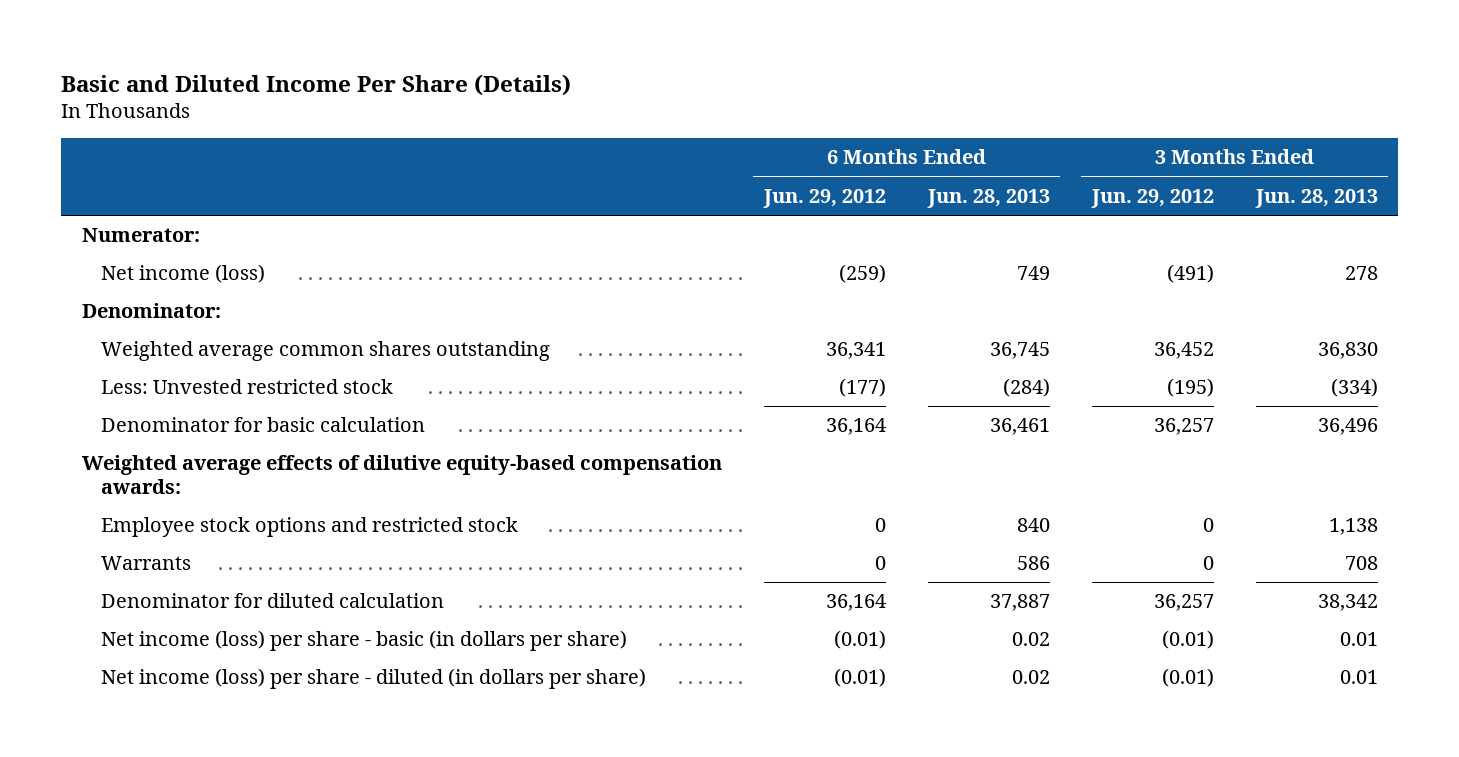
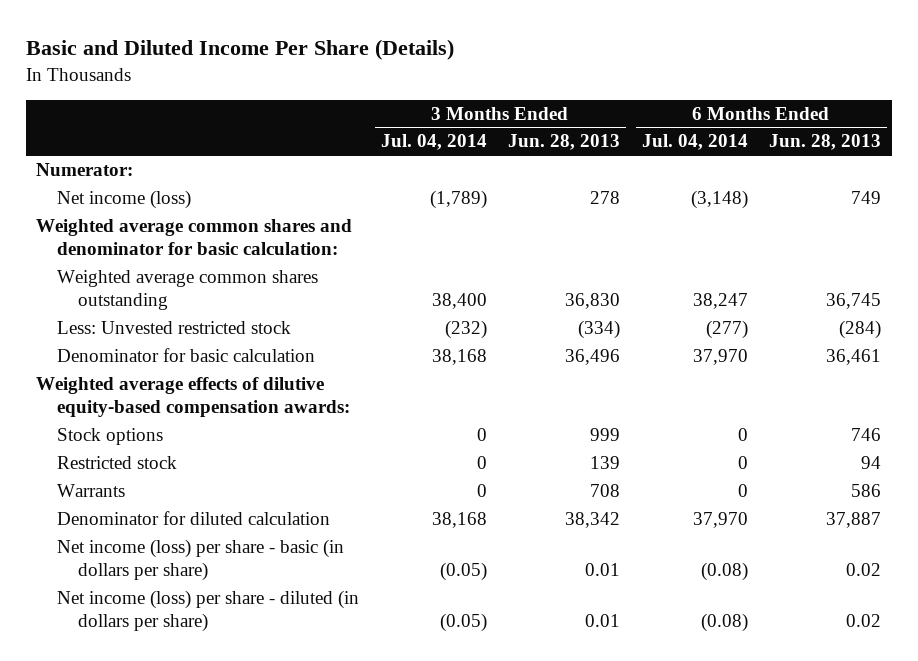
[762,188,886,208] Jun. 29, 2012 -> none
[1090,188,1214,208] Jun. 29, 2012 -> none
none -> [380,134,487,151] Jul. 04, 2014
none -> [641,134,748,151] Jul. 04, 2014
[81,303,221,319] Denominator: -> [36,219,353,255] Weighted average common shares and denominator for basic calculation:
[101,517,519,538] Employee stock options and restricted stock -> [57,428,164,446] Stock options
[1016,518,1050,533] 840 -> [851,428,882,442] 746
[1328,518,1378,536] 1,138 -> [590,428,621,442] 999
none -> [57,456,178,470] Restricted stock

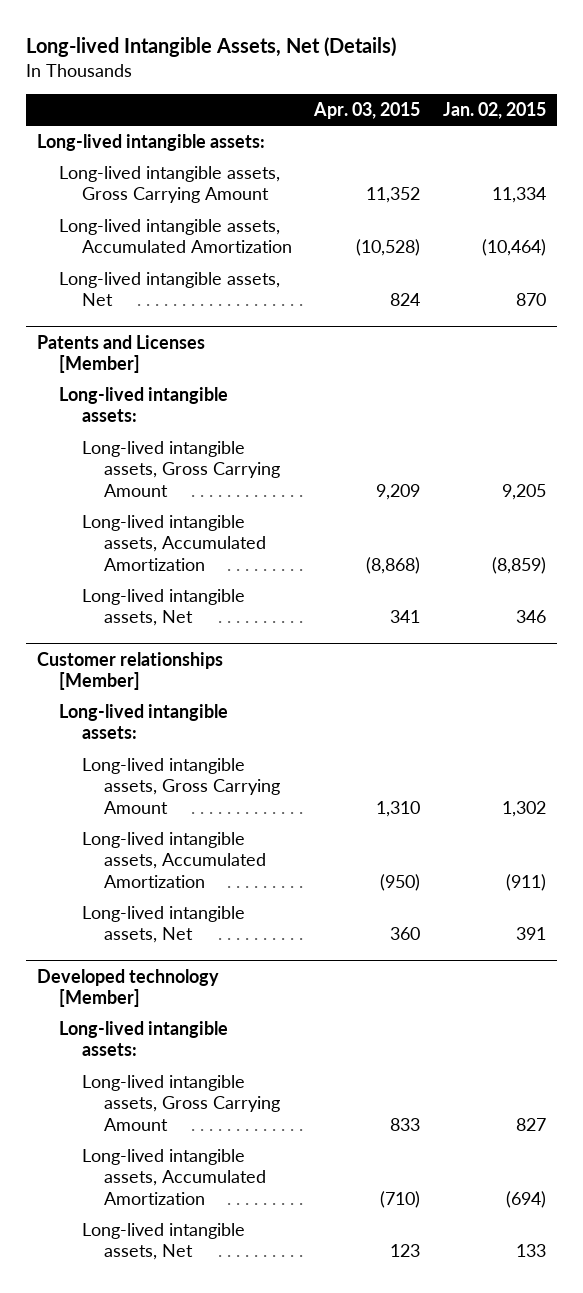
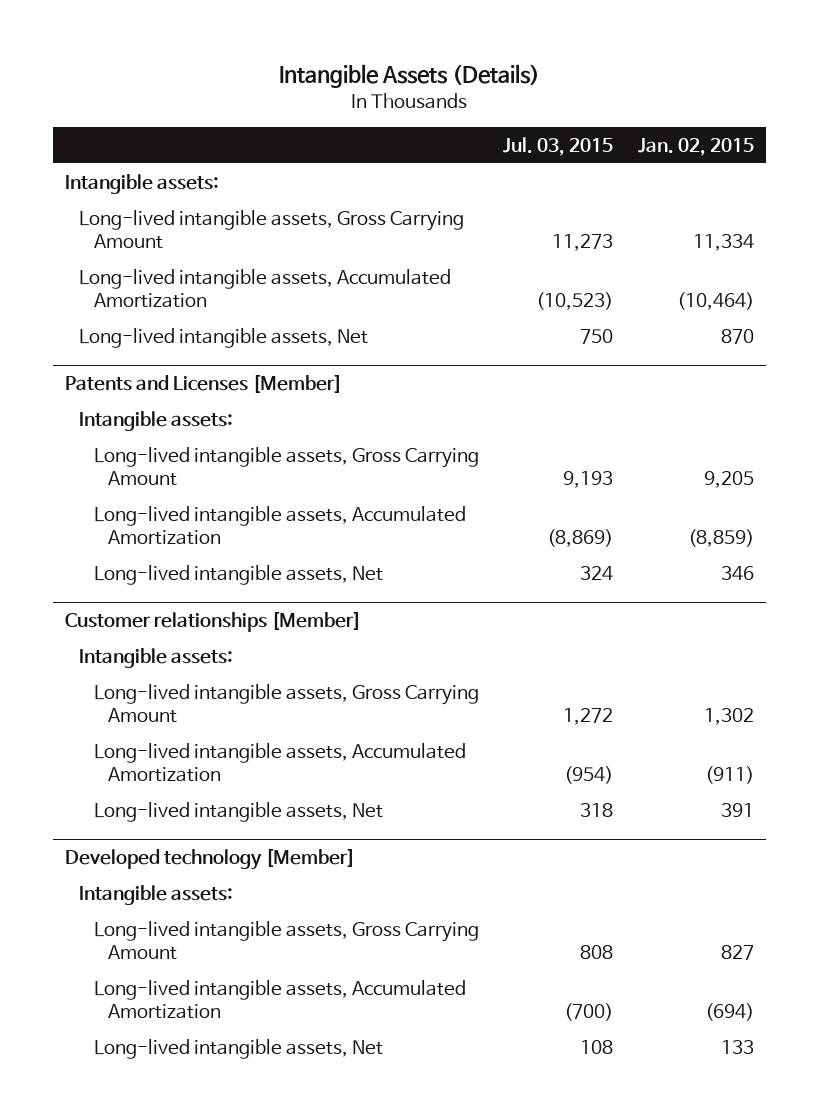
[25,36,396,57] Long-lived Intangible Assets, Net (Details) -> [279,64,541,89] Intangible Assets (Details)
[313,102,421,120] Apr. 03, 2015 -> none
none -> [503,136,614,156] Jul. 03, 2015
[36,133,265,151] Long-lived intangible assets: -> [64,173,219,194] Intangible assets:
[59,386,229,423] Long-lived intangible assets: -> [79,410,234,431] Intangible assets:
[59,703,229,740] Long-lived intangible assets: -> [79,647,234,668] Intangible assets:
[59,1020,229,1057] Long-lived intangible assets: -> [79,884,234,905] Intangible assets:

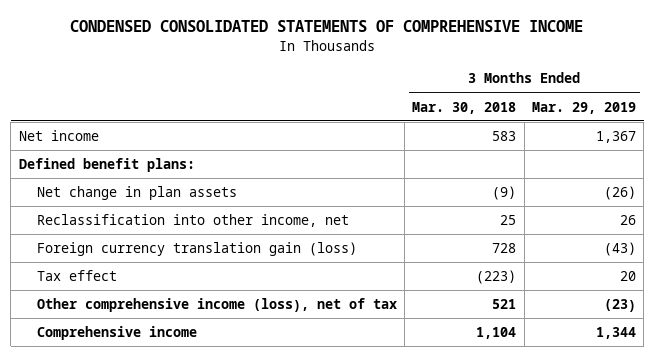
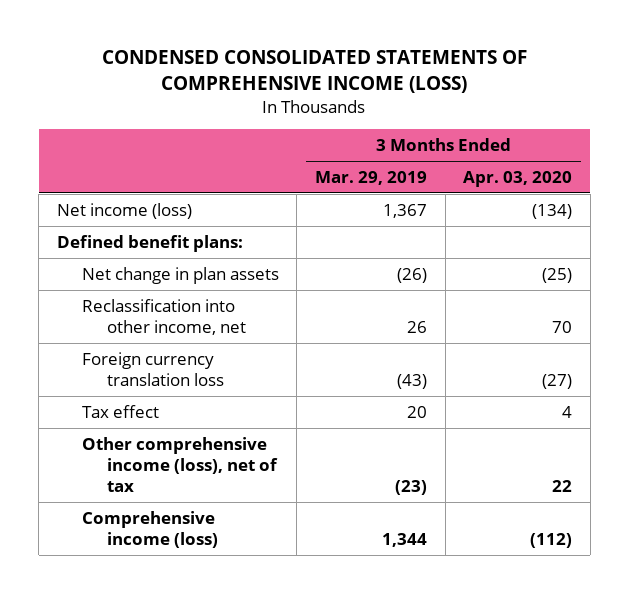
[70,20,584,33] CONDENSED CONSOLIDATED STATEMENTS OF COMPREHENSIVE INCOME -> [102,50,528,94] CONDENSED CONSOLIDATED STATEMENTS OF COMPREHENSIVE INCOME (LOSS)
[412,101,517,114] Mar. 30, 2018 -> none
none -> [463,170,573,187] Apr. 03, 2020
[18,130,99,142] Net income -> [56,202,192,219] Net income (loss)
[36,242,357,257] Foreign currency translation gain (loss) -> [81,351,225,386] Foreign currency translation loss
[36,326,197,341] Comprehensive income -> [81,510,219,548] Comprehensive income (loss)

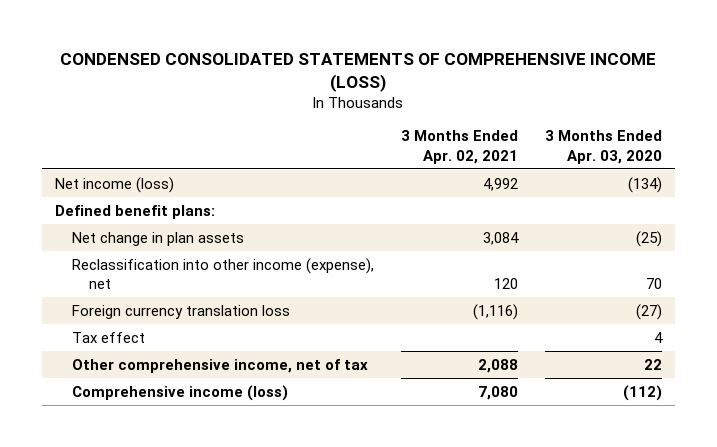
[315,170,428,185] Mar. 29, 2019 -> none
none -> [400,130,518,164] 3 Months Ended Apr. 02, 2021
[81,298,247,335] Reclassification into other income, net -> [72,257,375,290] Reclassification into other income (expense), net
[81,436,279,492] Other comprehensive income (loss), net of tax -> [72,358,369,373] Other comprehensive income, net of tax

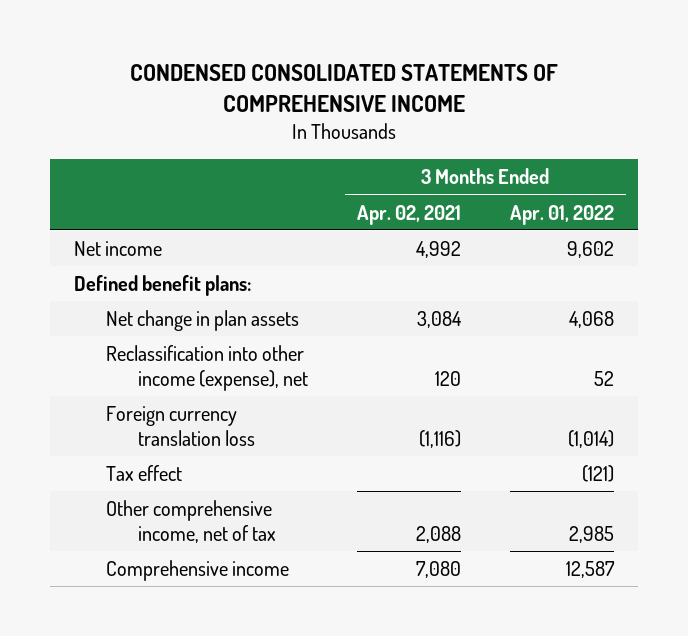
[60,52,657,92] CONDENSED CONSOLIDATED STATEMENTS OF COMPREHENSIVE INCOME (LOSS) -> [130,64,559,113] CONDENSED CONSOLIDATED STATEMENTS OF COMPREHENSIVE INCOME
[544,130,662,164] 3 Months Ended Apr. 03, 2020 -> none
none -> [509,204,614,225] Apr. 01, 2022
[54,176,174,193] Net income (loss) -> [74,240,163,256] Net income
[72,384,289,401] Comprehensive income (loss) -> [106,559,290,581] Comprehensive income

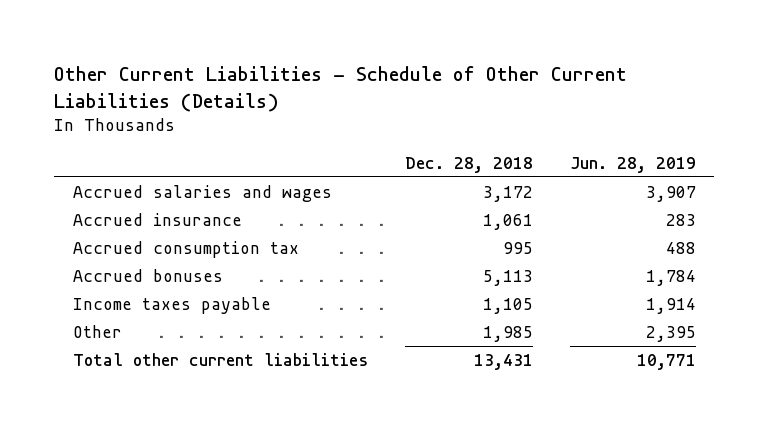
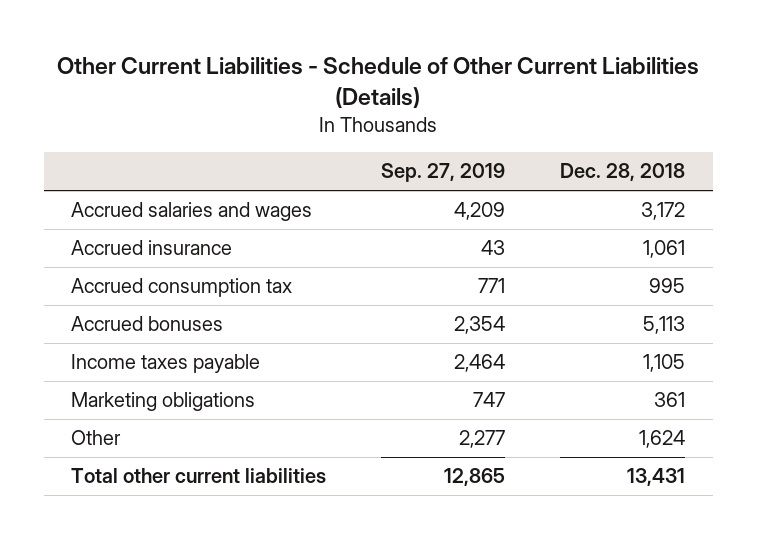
[569,156,696,173] Jun. 28, 2019 -> none
none -> [381,163,506,183] Sep. 27, 2019
none -> [71,392,256,412] Marketing obligations
[482,326,533,343] 1,985 -> [639,430,686,449] 1,624

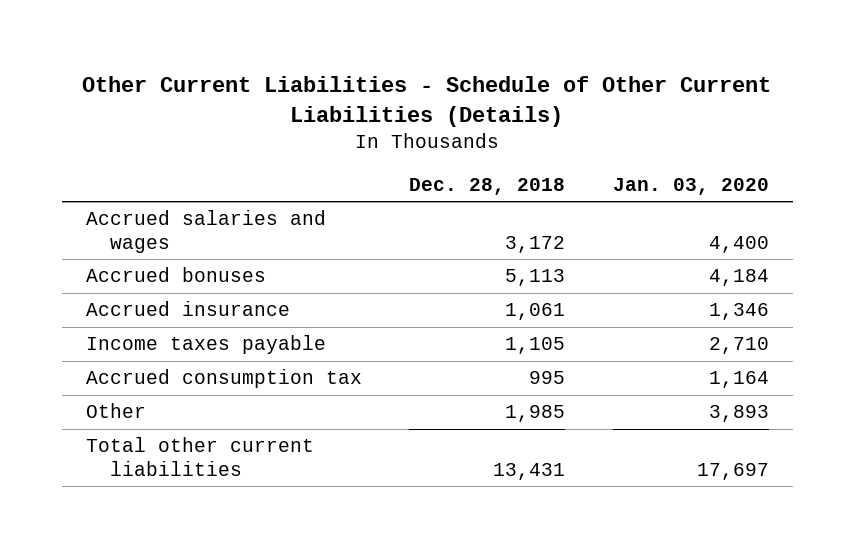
[381,163,506,183] Sep. 27, 2019 -> none
none -> [613,177,770,195] Jan. 03, 2020
[71,240,233,256] Accrued insurance -> [85,301,290,317] Accrued insurance
[71,392,256,412] Marketing obligations -> none
[71,278,293,298] Accrued consumption tax -> [85,369,362,389] Accrued consumption tax
[639,430,686,449] 1,624 -> [505,405,566,423] 1,985

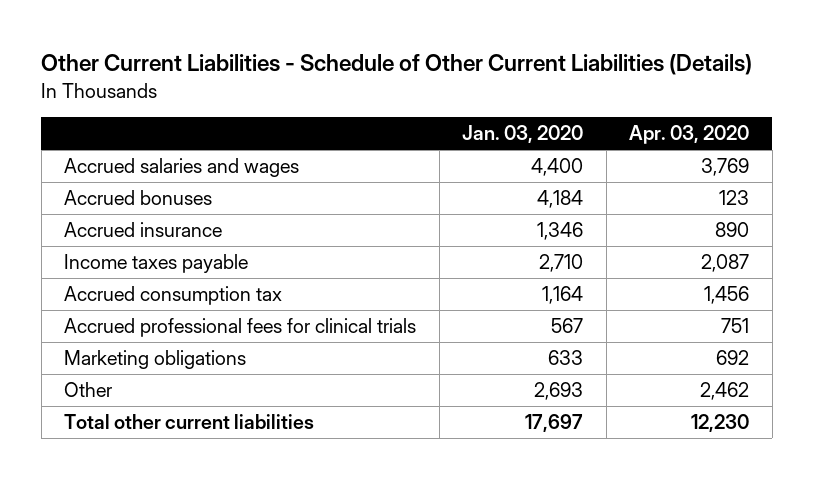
[409,177,566,195] Dec. 28, 2018 -> none
none -> [629,125,750,145] Apr. 03, 2020
none -> [64,318,417,338] Accrued professional fees for clinical trials
none -> [64,350,247,370] Marketing obligations
[709,405,770,423] 3,893 -> [534,382,584,401] 2,693

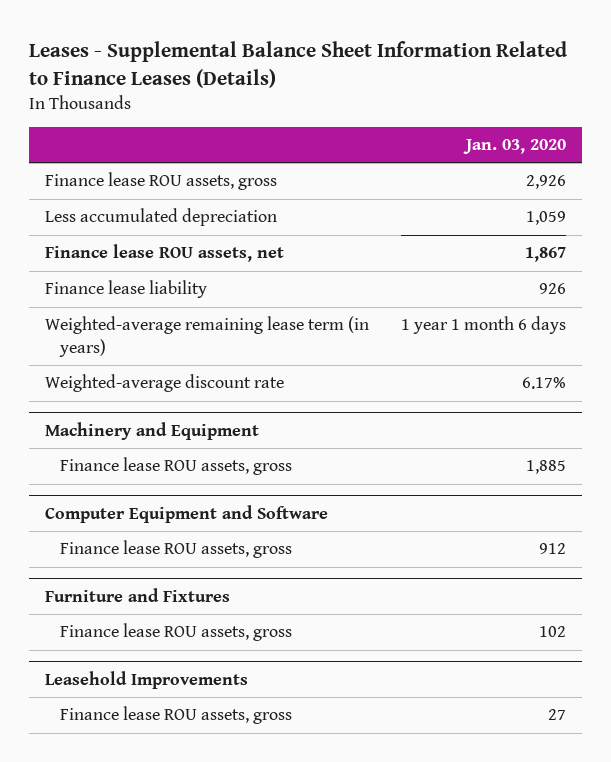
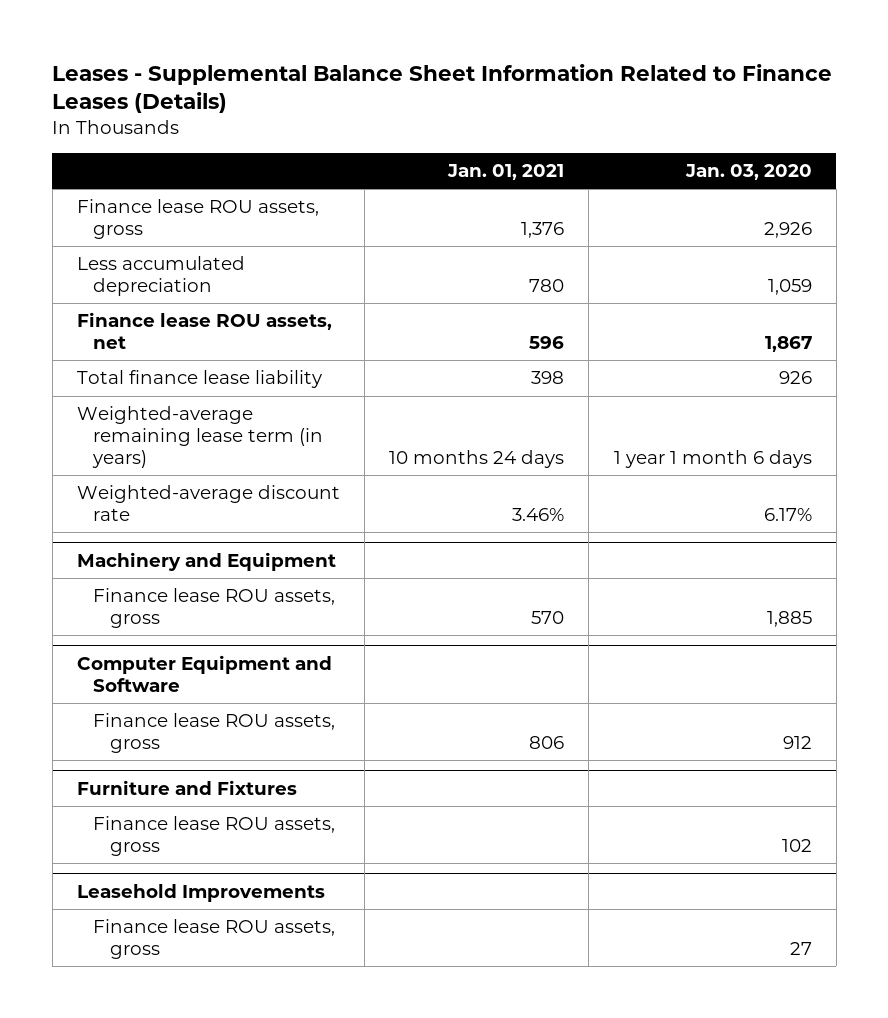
none -> [447,164,565,181] Jan. 01, 2021
[45,280,208,299] Finance lease liability -> [76,370,322,389] Total finance lease liability

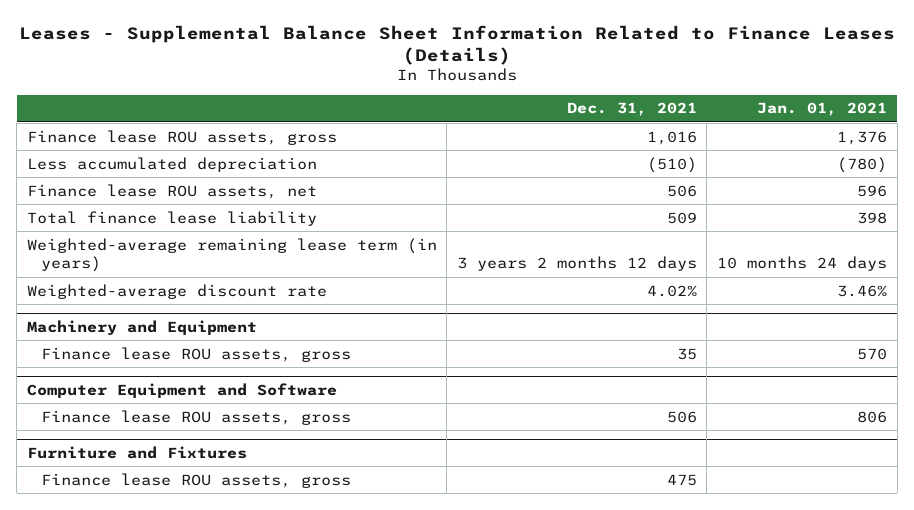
[684,164,812,181] Jan. 03, 2020 -> none
none -> [566,102,697,117] Dec. 31, 2021
[529,278,565,292] 780 -> [837,156,888,173] (780)
[76,884,325,903] Leasehold Improvements -> none
[93,919,336,959] Finance lease ROU assets, gross -> none

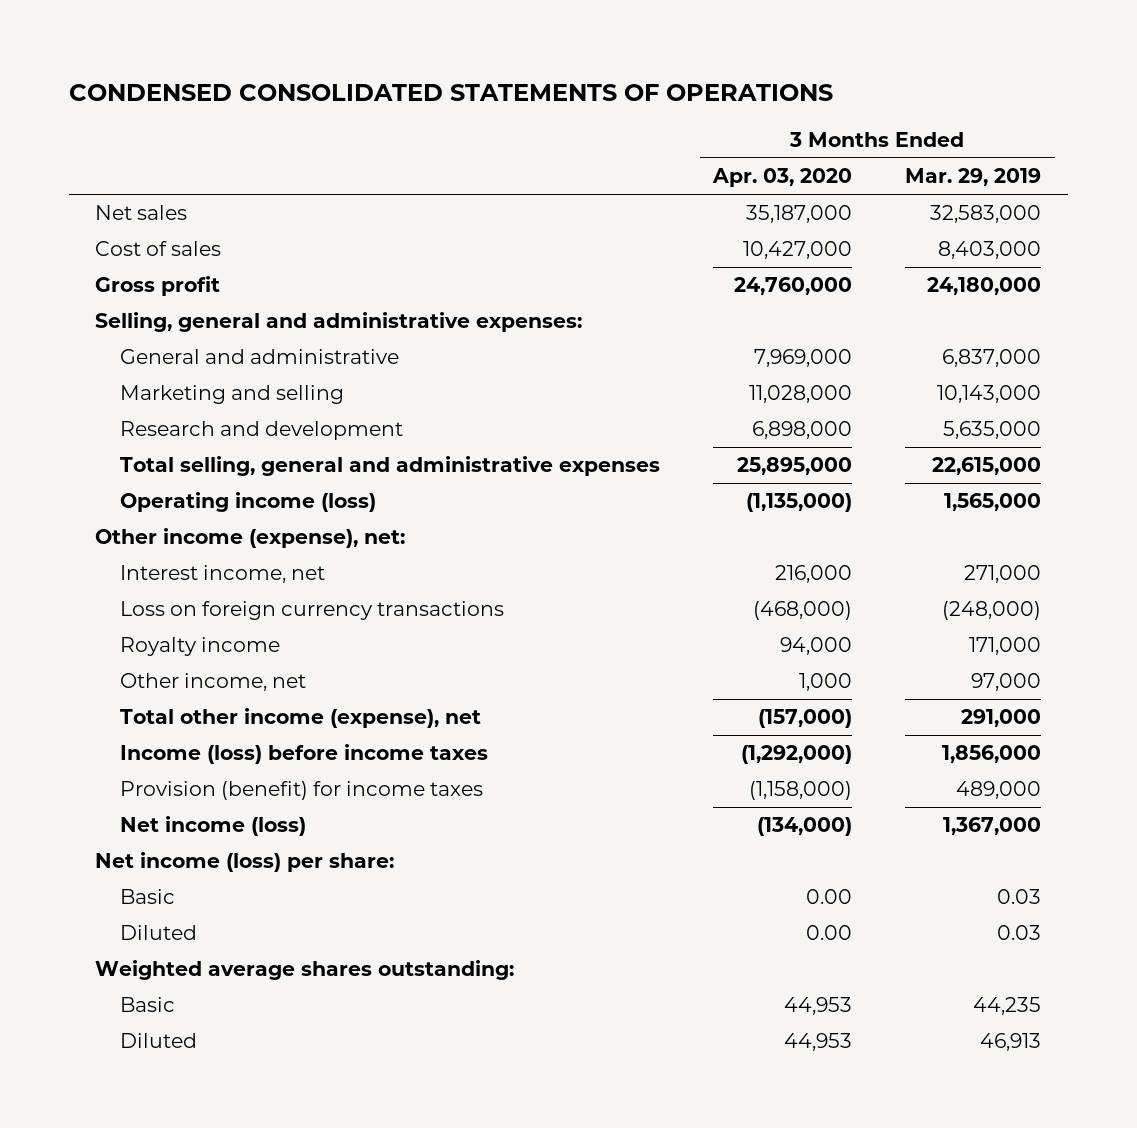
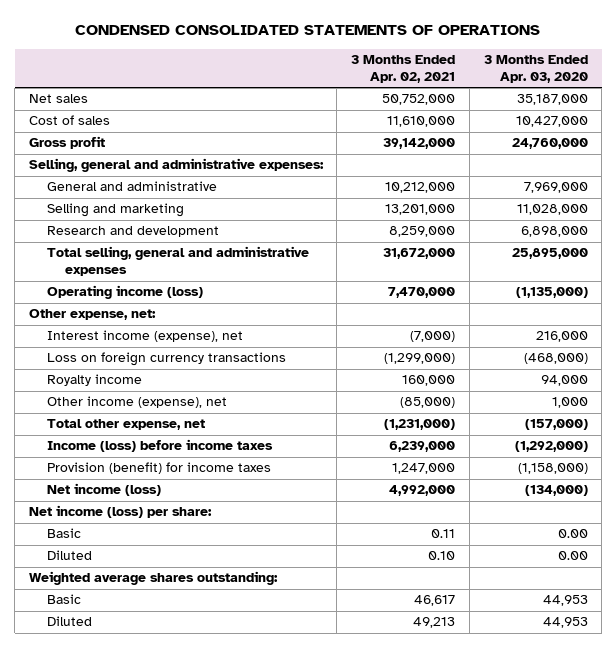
[905,168,1042,187] Mar. 29, 2019 -> none
none -> [351,55,456,83] 3 Months Ended Apr. 02, 2021
[120,385,345,405] Marketing and selling -> [46,203,184,218] Selling and marketing
[95,528,406,549] Other income (expense), net: -> [28,309,156,321] Other expense, net:
[120,565,326,584] Interest income, net -> [46,330,243,343] Interest income (expense), net
[120,673,307,692] Other income, net -> [46,396,227,409] Other income (expense), net
[120,708,482,729] Total other income (expense), net -> [46,419,205,431] Total other expense, net

